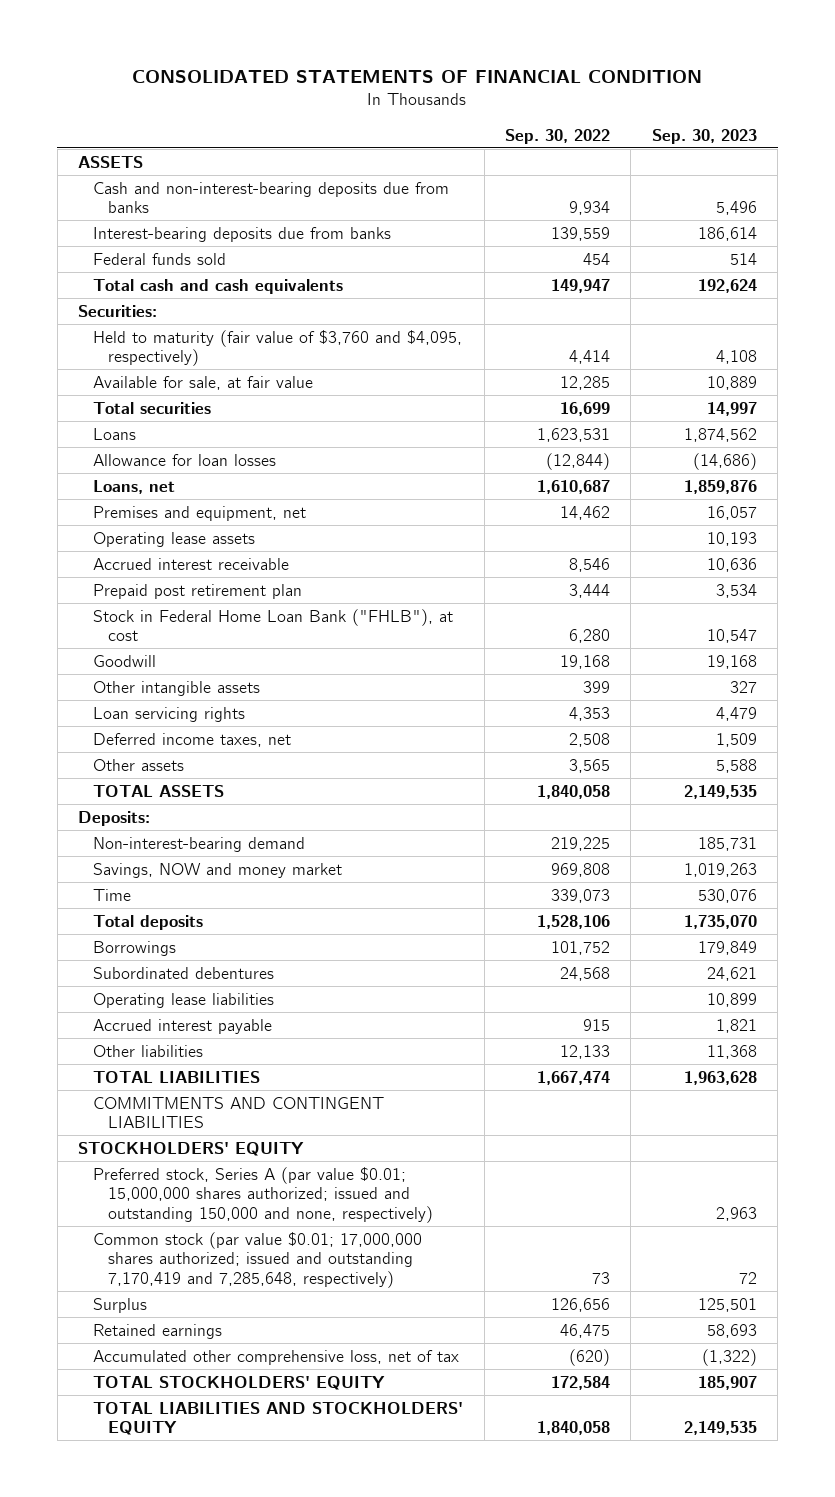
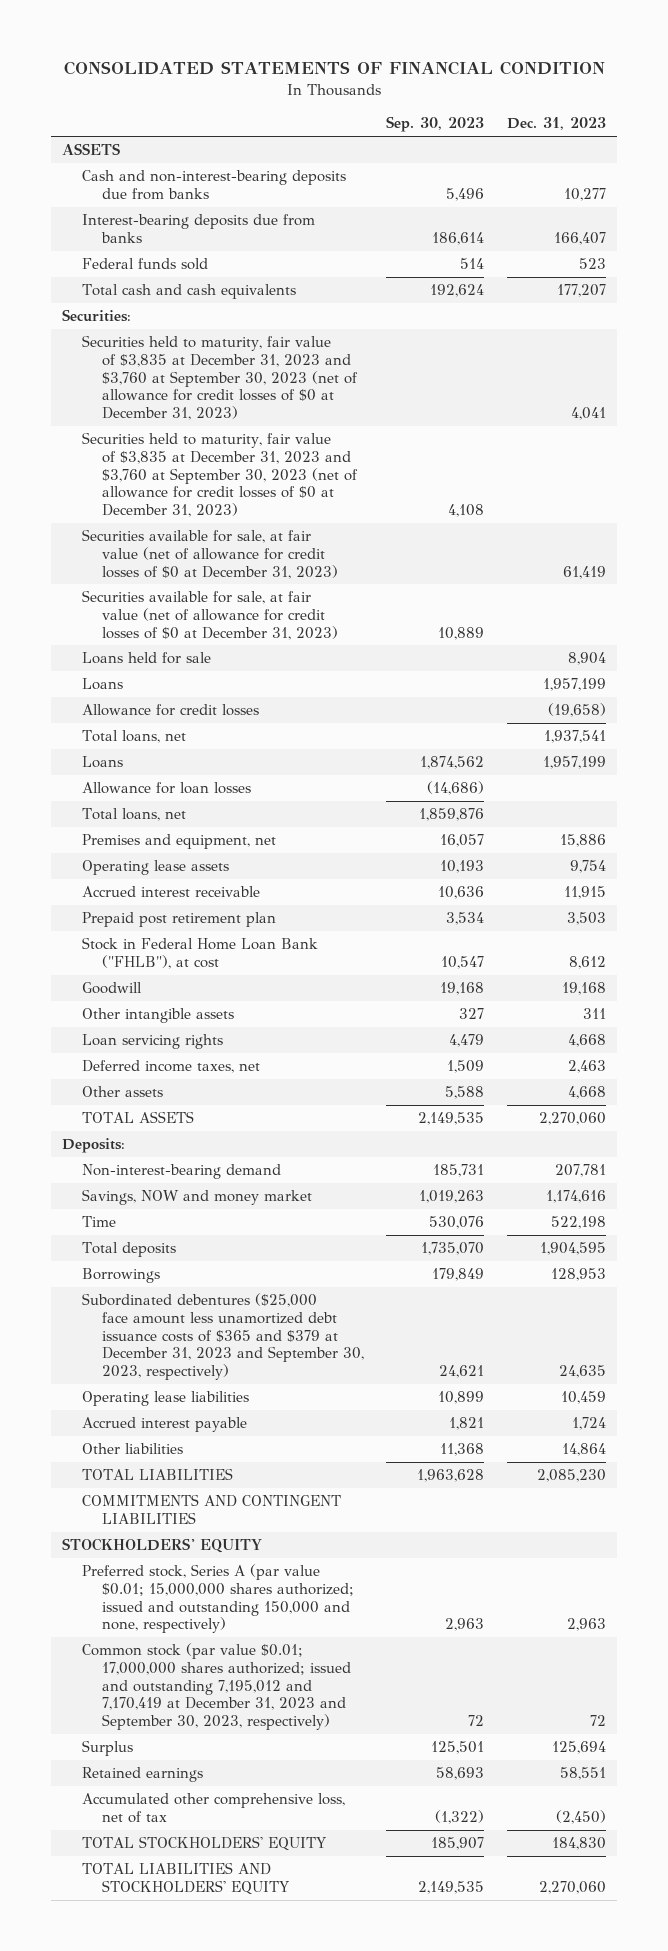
[505,128,611,144] Sep. 30, 2022 -> none
none -> [506,117,606,131] Dec. 31, 2023
[93,401,212,414] Total securities -> none
none -> [82,335,359,420] Securities held to maturity, fair value of $3,835 at December 31, 2023 and $3,760 at September 30, 2023 (net of allowance for credit losses of $0 at December 31, 2023)
[93,329,463,367] Held to maturity (fair value of $3,760 and $4,095, respectively) -> [82,432,359,517] Securities held to maturity, fair value of $3,835 at December 31, 2023 and $3,760 at September 30, 2023 (net of allowance for credit losses of $0 at December 31, 2023)
none -> [82,529,339,579] Securities available for sale, at fair value (net of allowance for credit losses of $0 at December 31, 2023)
[93,375,314,390] Available for sale, at fair value -> [82,590,339,640] Securities available for sale, at fair value (net of allowance for credit losses of $0 at December 31, 2023)
none -> [82,652,212,665] Loans held for sale
none -> [82,678,124,691] Loans
none -> [82,704,260,717] Allowance for credit losses
none -> [82,730,187,744] Total loans, net
[93,479,176,494] Loans, net -> [82,808,187,822] Total loans, net
[93,966,275,979] Subordinated debentures -> [82,1293,365,1380] Subordinated debentures ($25,000 face amount less unamortized debt issuance costs of $365 and $379 at December 31, 2023 and September 30, 2023, respectively)
[93,1231,423,1288] Common stock (par value $0.01; 17,000,000 shares authorized; issued and outstanding 7,170,419 and 7,285,648, respectively) -> [82,1643,352,1730] Common stock (par value $0.01; 17,000,000 shares authorized; issued and outstanding 7,195,012 and 7,170,419 at December 31, 2023 and September 30, 2023, respectively)

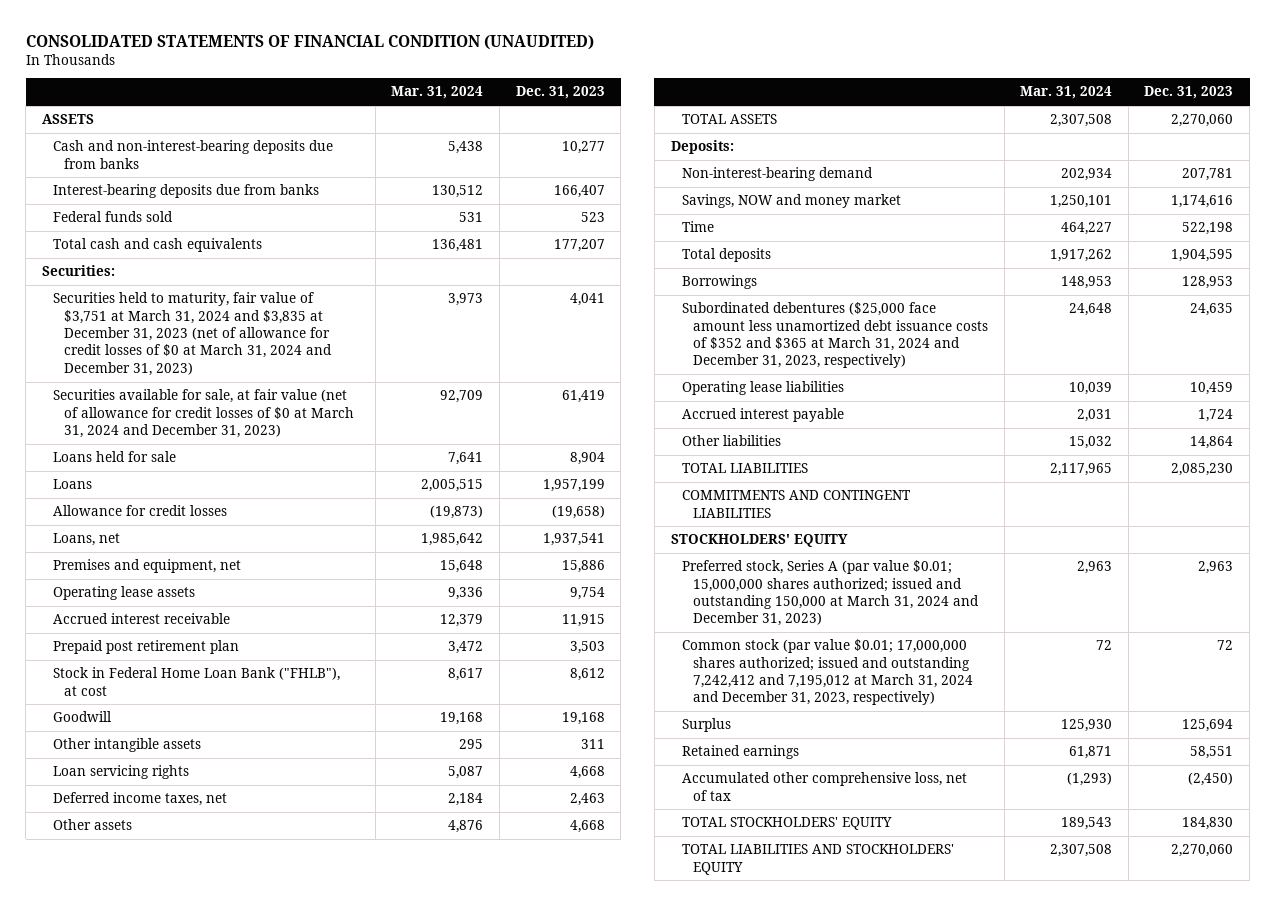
[63,61,605,76] CONSOLIDATED STATEMENTS OF FINANCIAL CONDITION -> [25,34,594,50] CONSOLIDATED STATEMENTS OF FINANCIAL CONDITION (UNAUDITED)
[386,116,485,133] Sep. 30, 2023 -> none
none -> [391,86,484,100] Mar. 31, 2024
[82,432,359,517] Securities held to maturity, fair value of $3,835 at December 31, 2023 and $3,760 at September 30, 2023 (net of allowance for credit losses of $0 at December 31, 2023) -> none
[82,590,339,640] Securities available for sale, at fair value (net of allowance for credit losses of $0 at December 31, 2023) -> none
[82,335,359,420] Securities held to maturity, fair value of $3,835 at December 31, 2023 and $3,760 at September 30, 2023 (net of allowance for credit losses of $0 at December 31, 2023) -> [53,292,333,376] Securities held to maturity, fair value of $3,751 at March 31, 2024 and $3,835 at December 31, 2023 (net of allowance for credit losses of $0 at March 31, 2024 and December 31, 2023)
[82,529,339,579] Securities available for sale, at fair value (net of allowance for credit losses of $0 at December 31, 2023) -> [53,389,355,439] Securities available for sale, at fair value (net of allowance for credit losses of $0 at March 31, 2024 and December 31, 2023)
[82,756,124,769] Loans -> none
[82,782,252,795] Allowance for loan losses -> none
[82,808,187,822] Total loans, net -> none
[82,730,187,744] Total loans, net -> [53,533,121,547] Loans, net
[82,1293,365,1380] Subordinated debentures ($25,000 face amount less unamortized debt issuance costs of $365 and $379 at December 31, 2023 and September 30, 2023, respectively) -> [681,302,988,369] Subordinated debentures ($25,000 face amount less unamortized debt issuance costs of $352 and $365 at March 31, 2024 and December 31, 2023, respectively)
[82,1564,355,1634] Preferred stock, Series A (par value $0.01; 15,000,000 shares authorized; issued and outstanding 150,000 and none, respectively) -> [681,560,979,627] Preferred stock, Series A (par value $0.01; 15,000,000 shares authorized; issued and outstanding 150,000 at March 31, 2024 and December 31, 2023)
[82,1643,352,1730] Common stock (par value $0.01; 17,000,000 shares authorized; issued and outstanding 7,195,012 and 7,170,419 at December 31, 2023 and September 30, 2023, respectively) -> [681,639,973,706] Common stock (par value $0.01; 17,000,000 shares authorized; issued and outstanding 7,242,412 and 7,195,012 at March 31, 2024 and December 31, 2023, respectively)

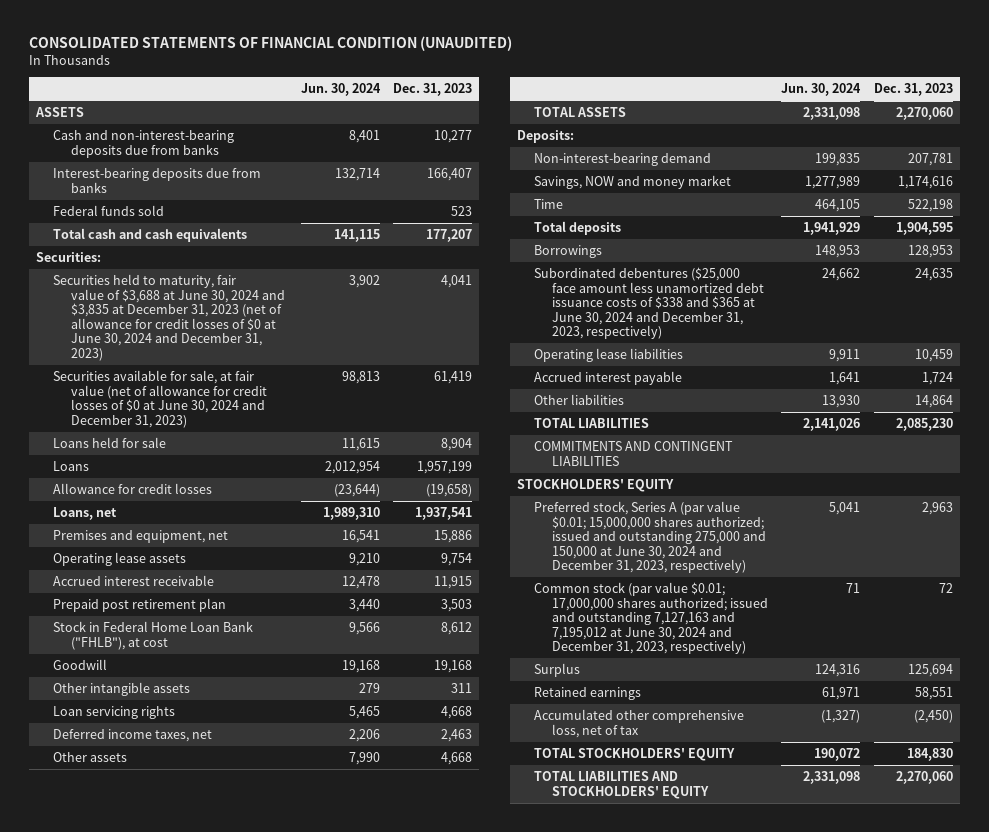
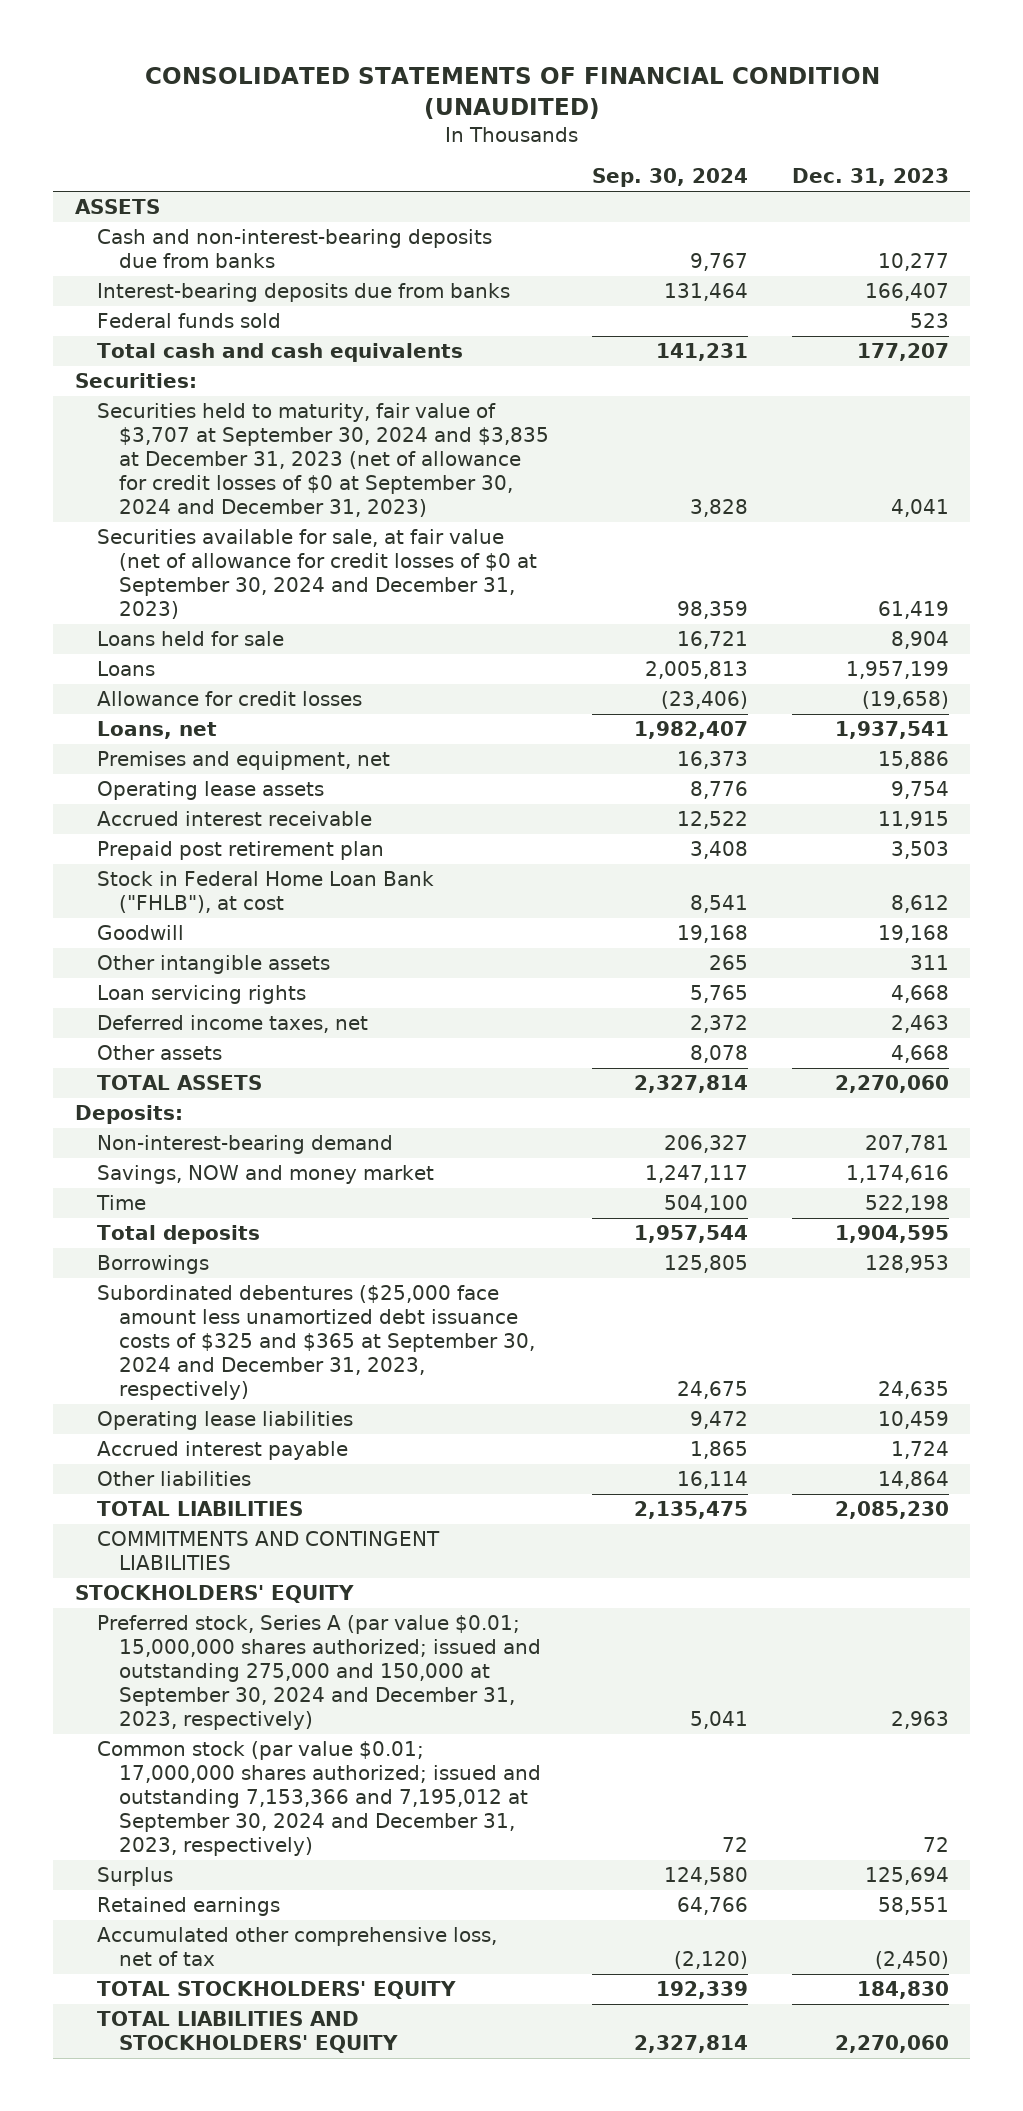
[300,83,381,97] Jun. 30, 2024 -> none
none -> [592,168,749,188] Sep. 30, 2024
[53,274,285,361] Securities held to maturity, fair value of $3,688 at June 30, 2024 and $3,835 at December 31, 2023 (net of allowance for credit losses of $0 at June 30, 2024 and December 31, 2023) -> [96,403,550,517] Securities held to maturity, fair value of $3,707 at September 30, 2024 and $3,835 at December 31, 2023 (net of allowance for credit losses of $0 at September 30, 2024 and December 31, 2023)
[53,370,267,428] Securities available for sale, at fair value (net of allowance for credit losses of $0 at June 30, 2024 and December 31, 2023) -> [96,529,538,619] Securities available for sale, at fair value (net of allowance for credit losses of $0 at September 30, 2024 and December 31, 2023)
[534,267,764,340] Subordinated debentures ($25,000 face amount less unamortized debt issuance costs of $338 and $365 at June 30, 2024 and December 31, 2023, respectively) -> [96,1285,536,1400] Subordinated debentures ($25,000 face amount less unamortized debt issuance costs of $325 and $365 at September 30, 2024 and December 31, 2023, respectively)
[534,501,766,574] Preferred stock, Series A (par value $0.01; 15,000,000 shares authorized; issued and outstanding 275,000 and 150,000 at June 30, 2024 and December 31, 2023, respectively) -> [96,1615,542,1730] Preferred stock, Series A (par value $0.01; 15,000,000 shares authorized; issued and outstanding 275,000 and 150,000 at September 30, 2024 and December 31, 2023, respectively)
[534,582,768,655] Common stock (par value $0.01; 17,000,000 shares authorized; issued and outstanding 7,127,163 and 7,195,012 at June 30, 2024 and December 31, 2023, respectively) -> [96,1741,542,1856] Common stock (par value $0.01; 17,000,000 shares authorized; issued and outstanding 7,153,366 and 7,195,012 at September 30, 2024 and December 31, 2023, respectively)

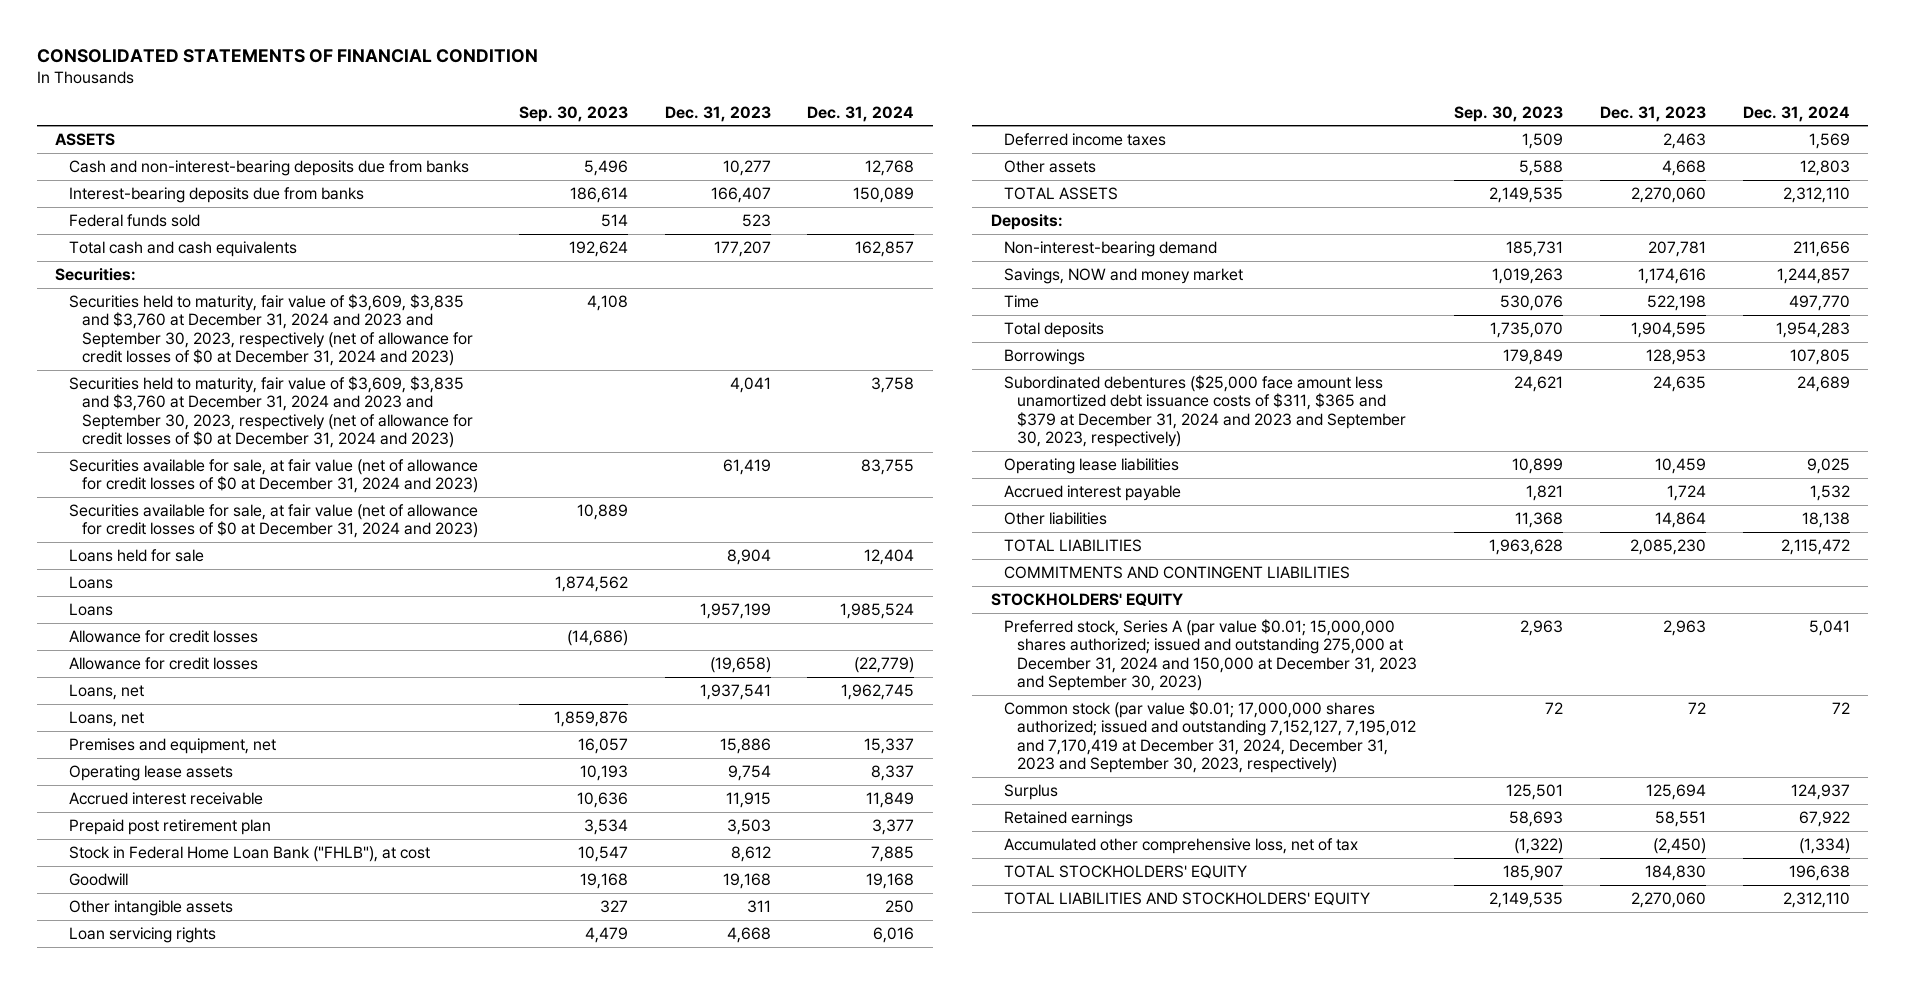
[144,66,880,119] CONSOLIDATED STATEMENTS OF FINANCIAL CONDITION (UNAUDITED) -> [36,48,538,63] CONSOLIDATED STATEMENTS OF FINANCIAL CONDITION
[592,168,749,188] Sep. 30, 2024 -> none
none -> [518,105,628,122] Sep. 30, 2023
none -> [807,105,915,122] Dec. 31, 2024
none -> [68,293,474,367] Securities held to maturity, fair value of $3,609, $3,835 and $3,760 at December 31, 2024 and 2023 and September 30, 2023, respectively (net of allowance for credit losses of $0 at December 31, 2024 and 2023)
[96,403,550,517] Securities held to maturity, fair value of $3,707 at September 30, 2024 and $3,835 at December 31, 2023 (net of allowance for credit losses of $0 at September 30, 2024 and December 31, 2023) -> [68,375,474,449] Securities held to maturity, fair value of $3,609, $3,835 and $3,760 at December 31, 2024 and 2023 and September 30, 2023, respectively (net of allowance for credit losses of $0 at December 31, 2024 and 2023)
[96,529,538,619] Securities available for sale, at fair value (net of allowance for credit losses of $0 at September 30, 2024 and December 31, 2023) -> [68,458,479,494] Securities available for sale, at fair value (net of allowance for credit losses of $0 at December 31, 2024 and 2023)
none -> [68,503,479,539] Securities available for sale, at fair value (net of allowance for credit losses of $0 at December 31, 2024 and 2023)
none -> [68,575,113,589] Loans
none -> [68,629,258,643] Allowance for credit losses
none -> [68,710,144,727] Loans, net
[96,1015,368,1034] Deferred income taxes, net -> [1004,132,1167,146] Deferred income taxes
[96,1285,536,1400] Subordinated debentures ($25,000 face amount less unamortized debt issuance costs of $325 and $365 at September 30, 2024 and December 31, 2023, respectively) -> [1004,374,1407,448] Subordinated debentures ($25,000 face amount less unamortized debt issuance costs of $311, $365 and $379 at December 31, 2024 and 2023 and September 30, 2023, respectively)
[96,1615,542,1730] Preferred stock, Series A (par value $0.01; 15,000,000 shares authorized; issued and outstanding 275,000 and 150,000 at September 30, 2024 and December 31, 2023, respectively) -> [1004,618,1418,692] Preferred stock, Series A (par value $0.01; 15,000,000 shares authorized; issued and outstanding 275,000 at December 31, 2024 and 150,000 at December 31, 2023 and September 30, 2023)
[96,1741,542,1856] Common stock (par value $0.01; 17,000,000 shares authorized; issued and outstanding 7,153,366 and 7,195,012 at September 30, 2024 and December 31, 2023, respectively) -> [1004,700,1417,774] Common stock (par value $0.01; 17,000,000 shares authorized; issued and outstanding 7,152,127, 7,195,012 and 7,170,419 at December 31, 2024, December 31, 2023 and September 30, 2023, respectively)

